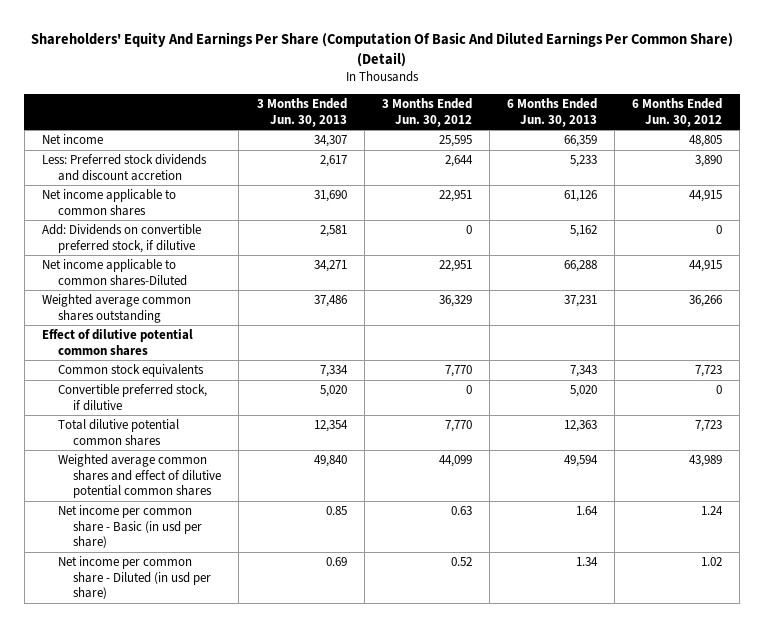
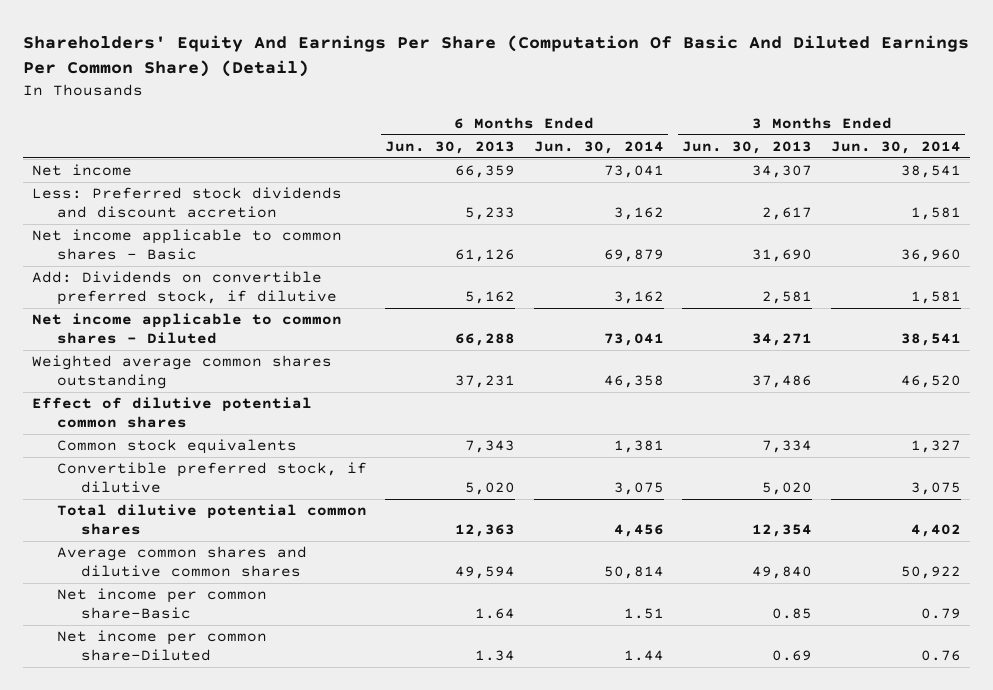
[381,98,472,127] 3 Months Ended Jun. 30, 2012 -> none
[632,98,723,127] 6 Months Ended Jun. 30, 2012 -> none
none -> [533,140,664,154] Jun. 30, 2014
none -> [830,140,961,154] Jun. 30, 2014
[41,188,176,216] Net income applicable to common shares -> [32,229,343,261] Net income applicable to common shares - Basic
[41,258,187,286] Net income applicable to common shares-Diluted -> [32,313,343,345] Net income applicable to common shares - Diluted
[57,453,222,499] Weighted average common shares and effect of dilutive potential common shares -> [56,546,307,578] Average common shares and dilutive common shares
[57,504,203,549] Net income per common share - Basic (in usd per share) -> [56,588,267,620] Net income per common share-Basic
[57,555,212,600] Net income per common share - Diluted (in usd per share) -> [56,630,267,662] Net income per common share-Diluted

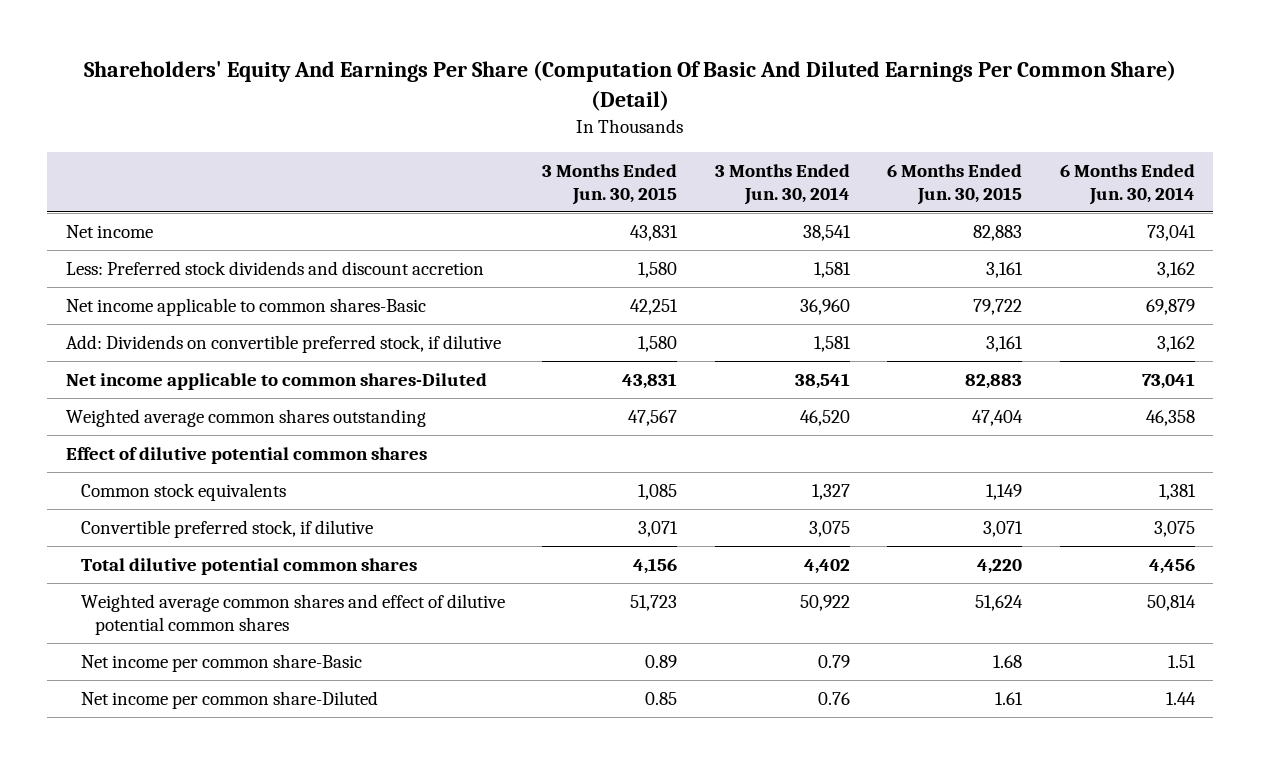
[385,140,516,154] Jun. 30, 2013 -> none
[682,140,813,154] Jun. 30, 2013 -> none
none -> [542,163,678,205] 3 Months Ended Jun. 30, 2015
none -> [887,163,1023,205] 6 Months Ended Jun. 30, 2015
[32,229,343,261] Net income applicable to common shares - Basic -> [66,298,427,317] Net income applicable to common shares-Basic
[32,313,343,345] Net income applicable to common shares - Diluted -> [66,373,488,391] Net income applicable to common shares-Diluted
[56,546,307,578] Average common shares and dilutive common shares -> [80,594,505,635] Weighted average common shares and effect of dilutive potential common shares

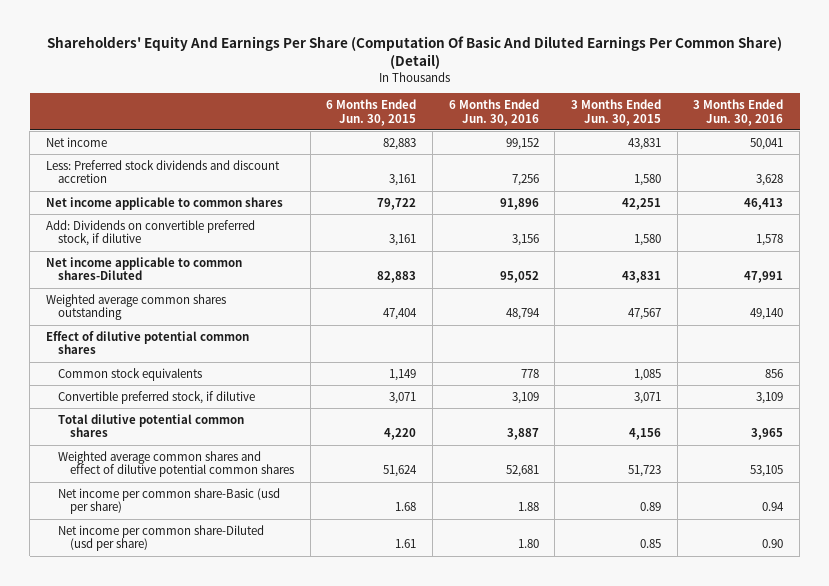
[714,163,850,205] 3 Months Ended Jun. 30, 2014 -> none
[1059,163,1195,205] 6 Months Ended Jun. 30, 2014 -> none
none -> [448,99,539,126] 6 Months Ended Jun. 30, 2016
none -> [693,99,784,126] 3 Months Ended Jun. 30, 2016
[66,298,427,317] Net income applicable to common shares-Basic -> [45,196,283,210] Net income applicable to common shares
[80,654,362,673] Net income per common share-Basic -> [57,487,280,515] Net income per common share-Basic (usd per share)
[80,691,378,710] Net income per common share-Diluted -> [57,524,264,552] Net income per common share-Diluted (usd per share)

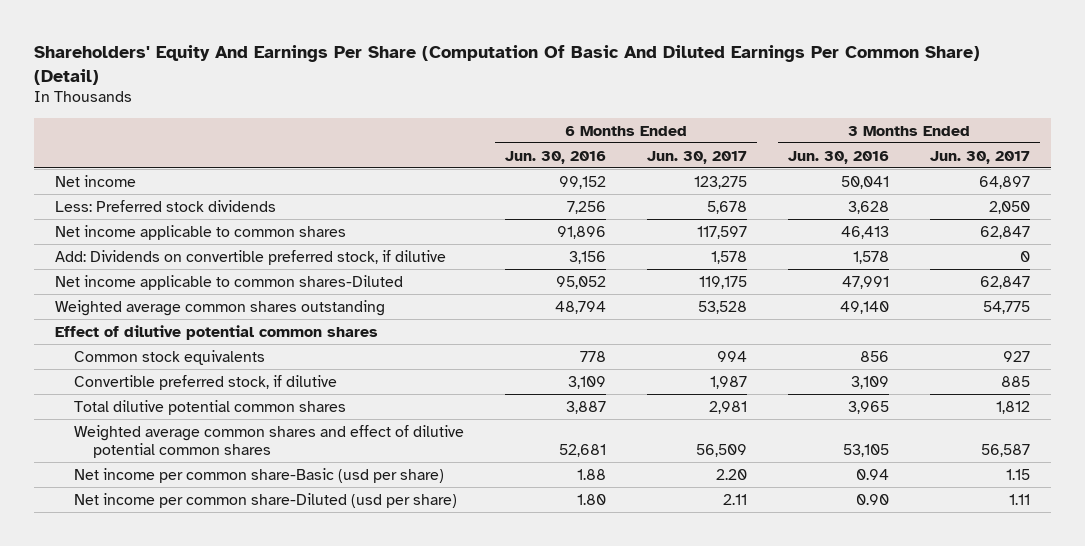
[326,99,417,126] 6 Months Ended Jun. 30, 2015 -> none
[571,99,662,126] 3 Months Ended Jun. 30, 2015 -> none
none -> [646,150,747,164] Jun. 30, 2017
none -> [929,150,1030,164] Jun. 30, 2017
[45,159,280,184] Less: Preferred stock dividends and discount accretion -> [54,199,276,212] Less: Preferred stock dividends

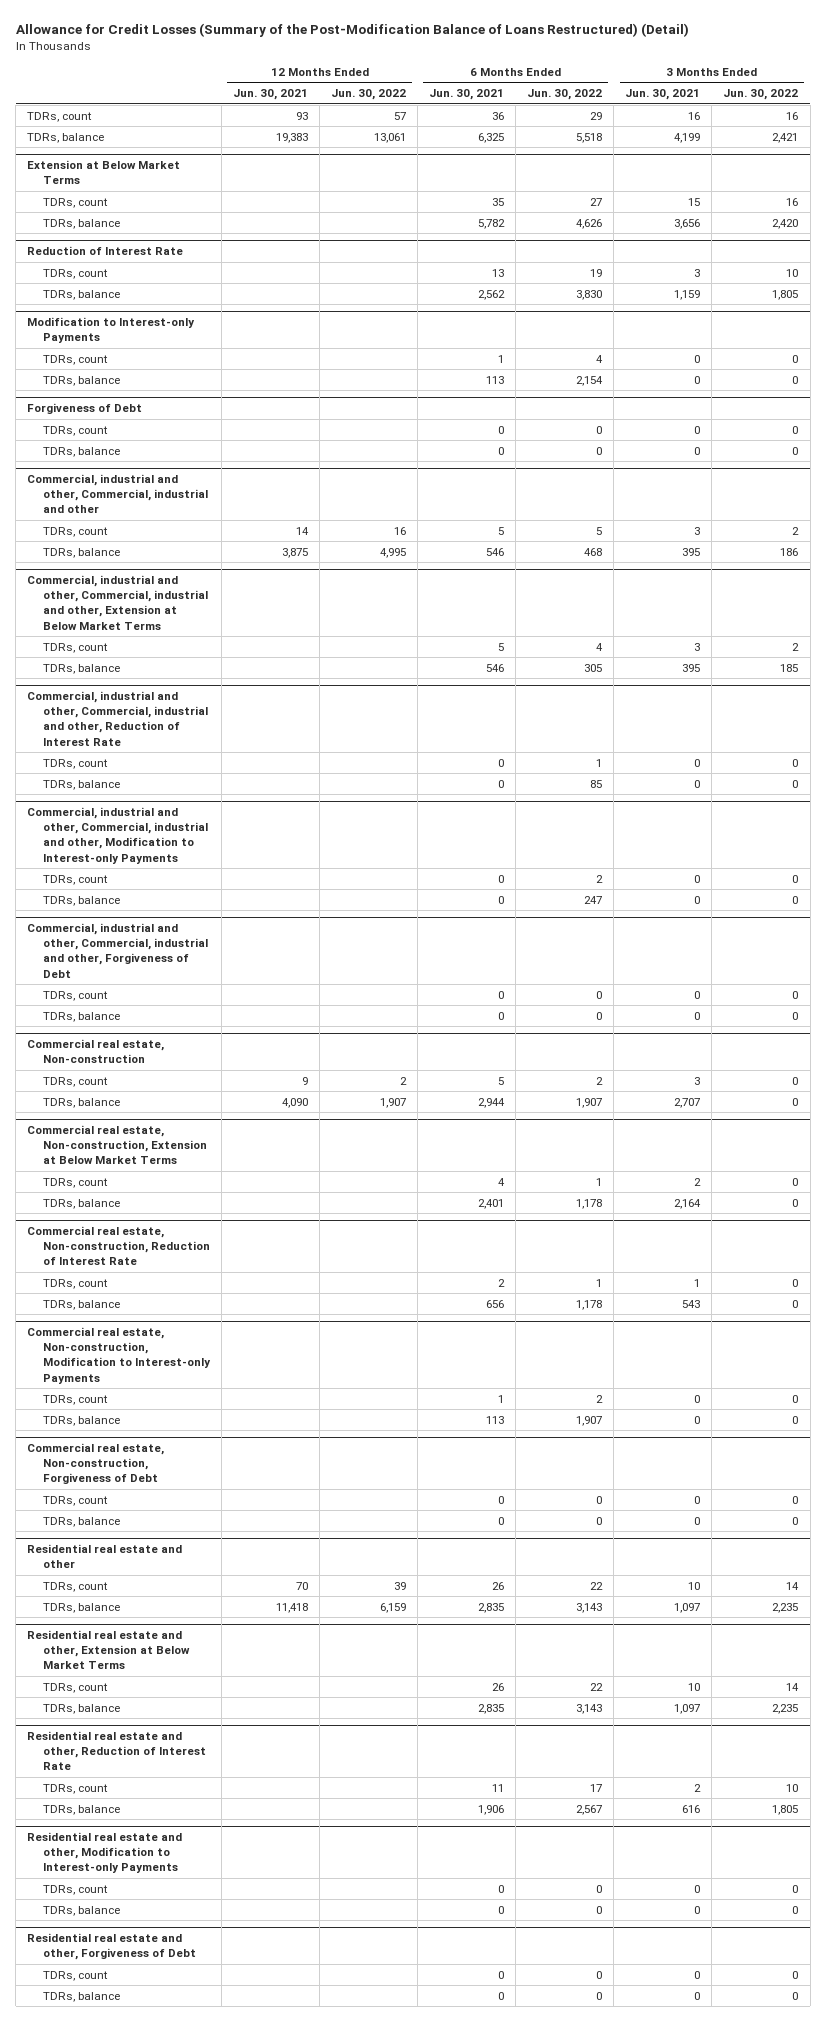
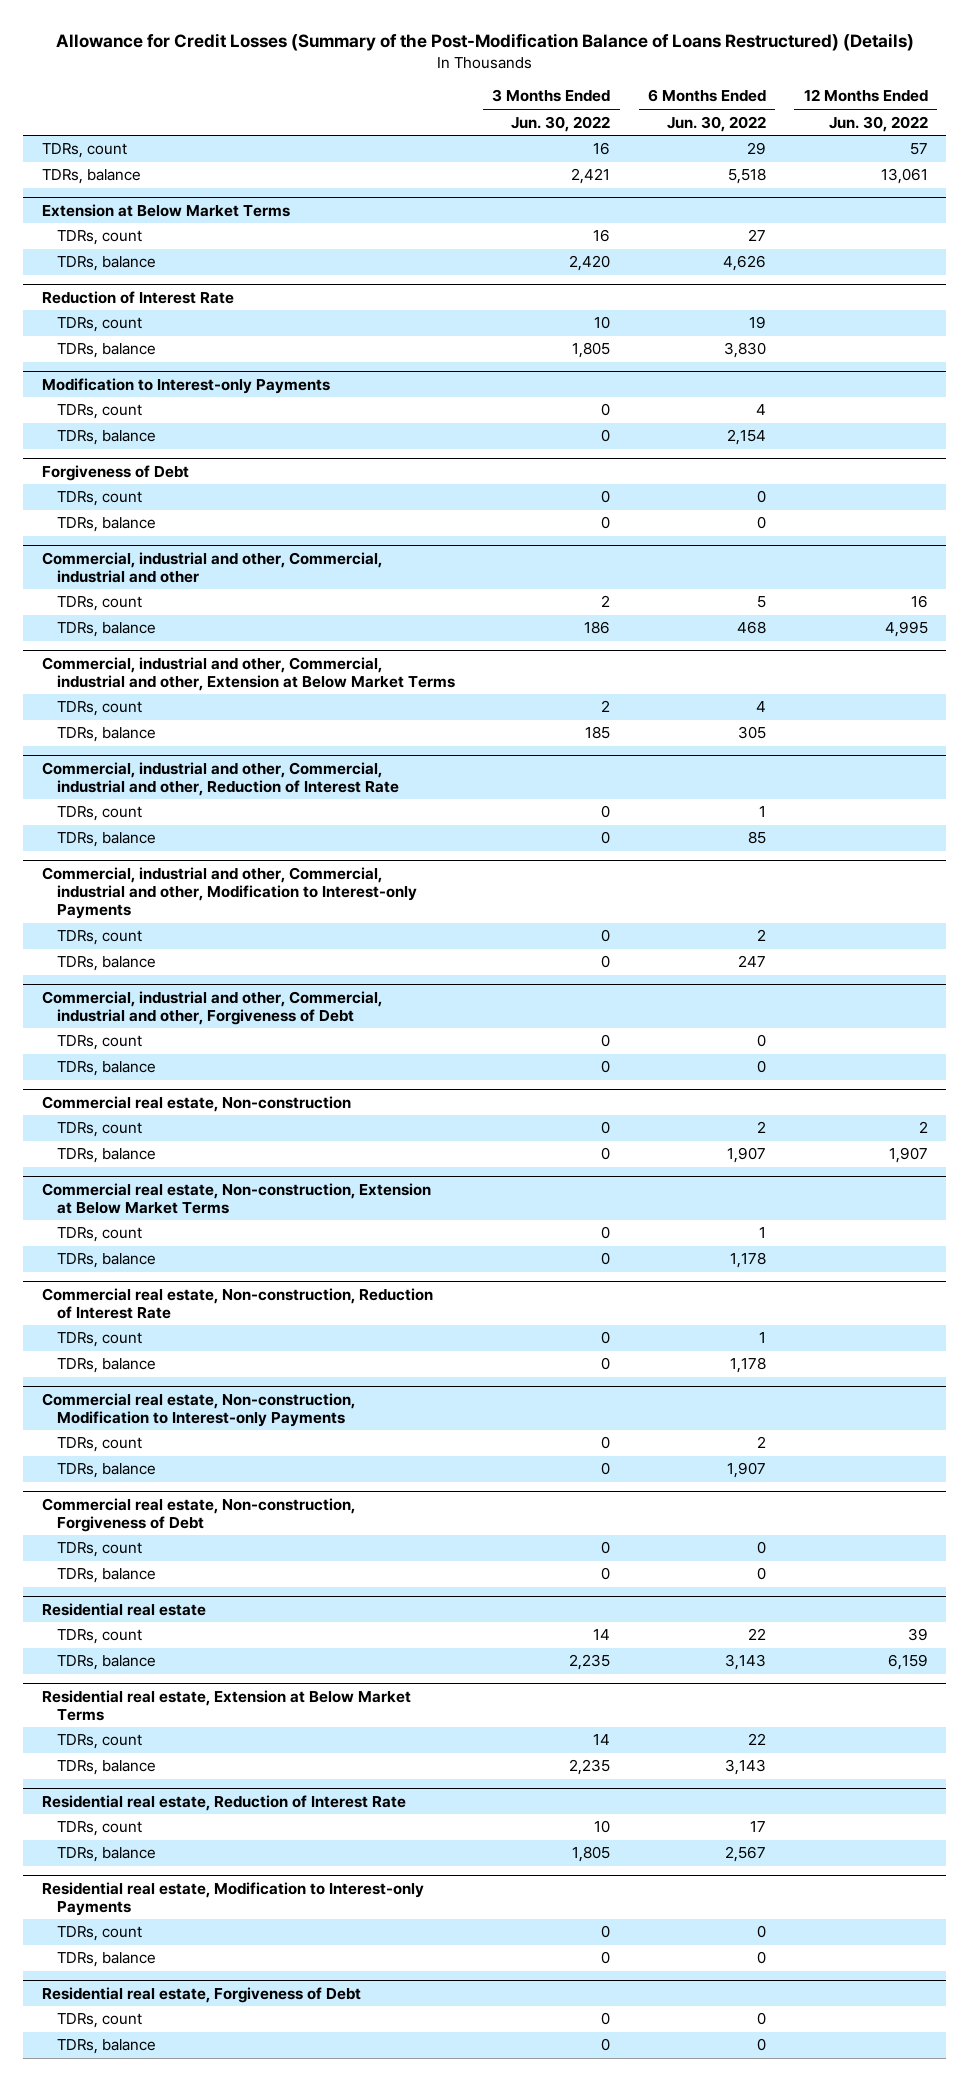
[15,22,689,37] Allowance for Credit Losses (Summary of the Post-Modification Balance of Loans Restructured) (Detail) -> [55,33,914,52] Allowance for Credit Losses (Summary of the Post-Modification Balance of Loans Restructured) (Details)
[232,89,308,101] Jun. 30, 2021 -> none
[429,89,505,101] Jun. 30, 2021 -> none
[625,89,701,101] Jun. 30, 2021 -> none
[27,1544,183,1569] Residential real estate and other -> [42,1602,207,1616] Residential real estate
[27,1630,190,1670] Residential real estate and other, Extension at Below Market Terms -> [42,1689,412,1721] Residential real estate, Extension at Below Market Terms
[27,1731,206,1771] Residential real estate and other, Reduction of Interest Rate -> [42,1794,407,1811] Residential real estate, Reduction of Interest Rate
[27,1832,183,1874] Residential real estate and other, Modification to Interest-only Payments -> [42,1881,425,1916] Residential real estate, Modification to Interest-only Payments
[27,1933,196,1961] Residential real estate and other, Forgiveness of Debt -> [42,1986,362,2003] Residential real estate, Forgiveness of Debt

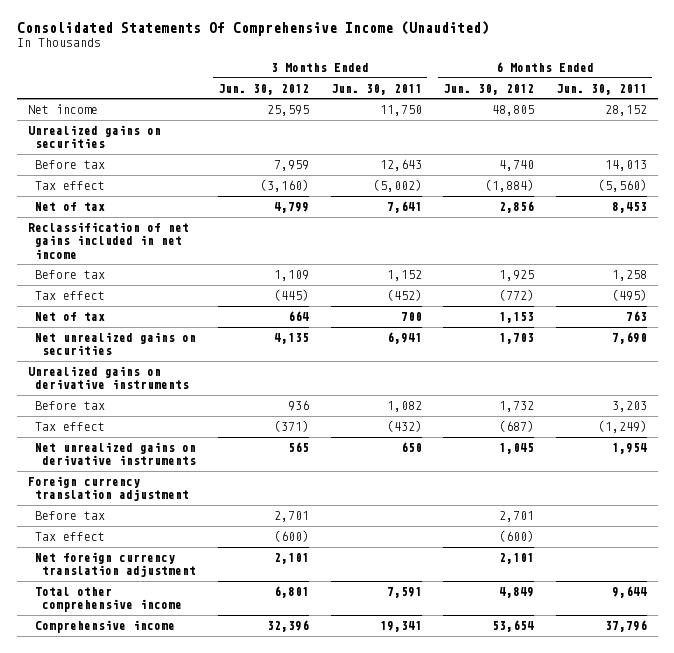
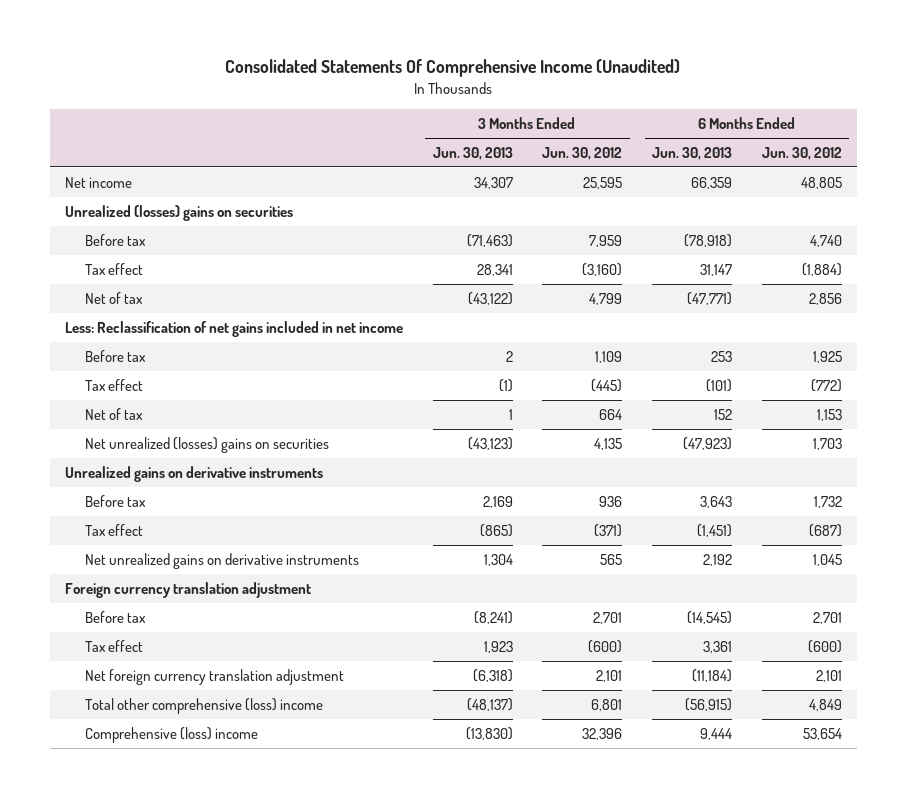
[330,83,422,95] Jun. 30, 2011 -> none
[555,83,647,95] Jun. 30, 2011 -> none
none -> [432,146,513,160] Jun. 30, 2013
none -> [652,146,733,160] Jun. 30, 2013
[27,125,161,149] Unrealized gains on securities -> [64,204,293,221] Unrealized (losses) gains on securities
[27,222,189,259] Reclassification of net gains included in net income -> [64,320,403,337] Less: Reclassification of net gains included in net income
[35,332,197,356] Net unrealized gains on securities -> [85,436,330,453] Net unrealized (losses) gains on securities
[35,587,183,613] Total other comprehensive income -> [85,697,324,714] Total other comprehensive (loss) income
[35,620,176,634] Comprehensive income -> [85,726,259,743] Comprehensive (loss) income

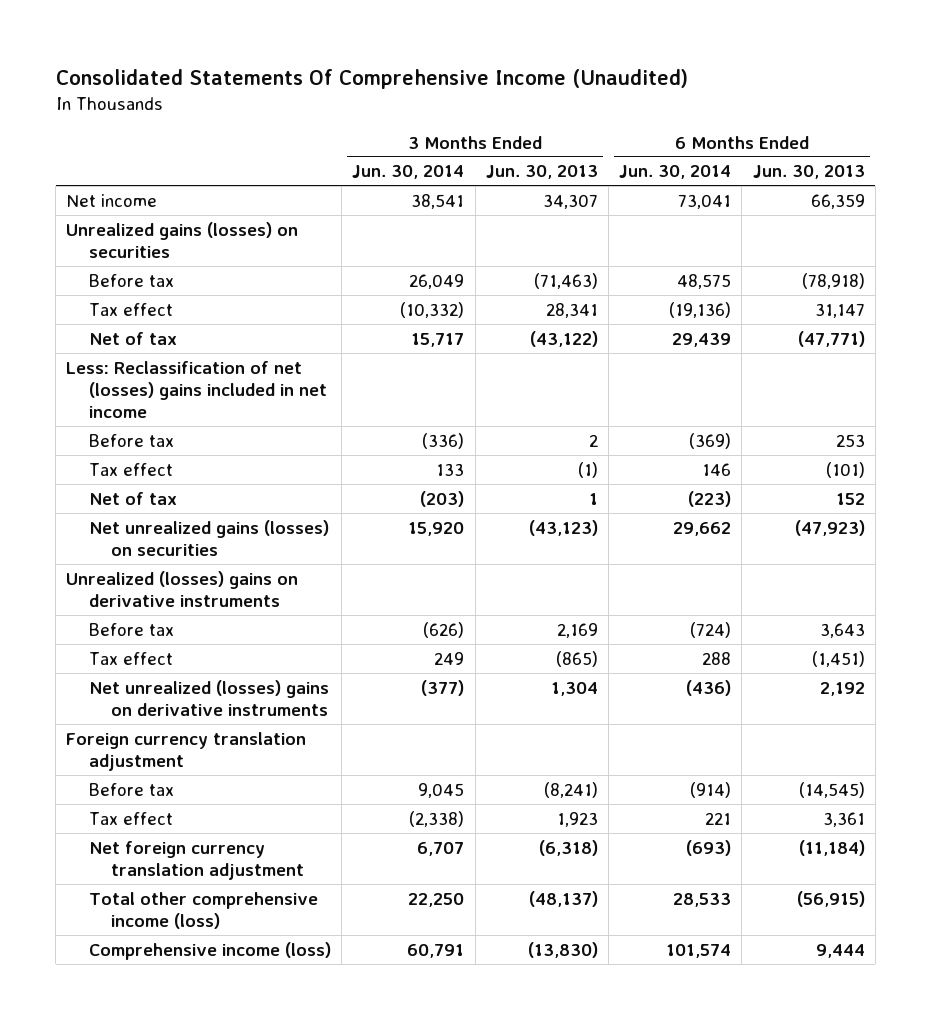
[542,146,623,160] Jun. 30, 2012 -> none
[761,146,842,160] Jun. 30, 2012 -> none
none -> [352,165,465,180] Jun. 30, 2014
none -> [619,165,732,180] Jun. 30, 2014
[64,204,293,221] Unrealized (losses) gains on securities -> [66,221,299,258] Unrealized gains (losses) on securities
[64,320,403,337] Less: Reclassification of net gains included in net income -> [66,360,327,419] Less: Reclassification of net (losses) gains included in net income
[85,436,330,453] Net unrealized (losses) gains on securities -> [88,519,329,556] Net unrealized gains (losses) on securities
[64,465,323,482] Unrealized gains on derivative instruments -> [66,570,299,607] Unrealized (losses) gains on derivative instruments
[85,552,360,569] Net unrealized gains on derivative instruments -> [88,679,329,716] Net unrealized (losses) gains on derivative instruments
[85,697,324,714] Total other comprehensive (loss) income -> [88,891,318,929] Total other comprehensive income (loss)
[85,726,259,743] Comprehensive (loss) income -> [88,941,331,960] Comprehensive income (loss)

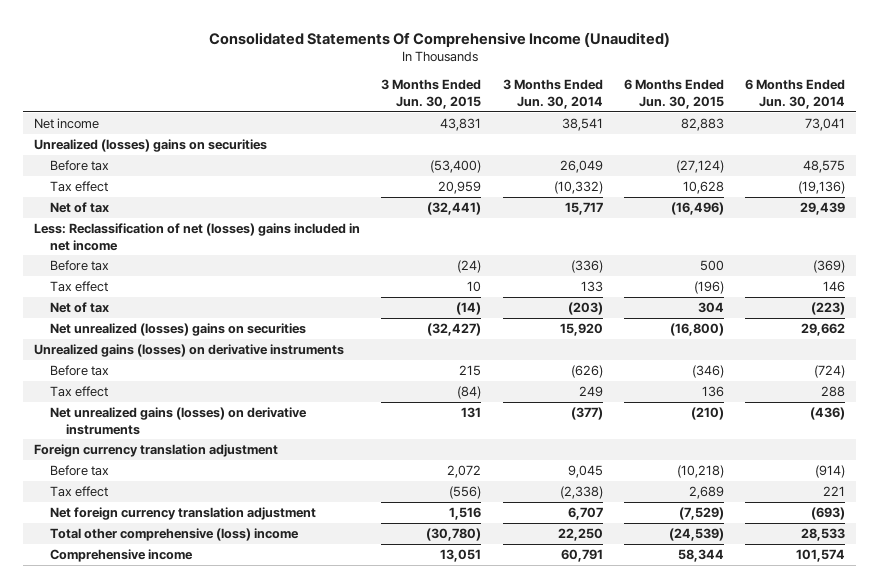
[485,165,598,180] Jun. 30, 2013 -> none
[752,165,865,180] Jun. 30, 2013 -> none
none -> [381,79,482,110] 3 Months Ended Jun. 30, 2015
none -> [623,79,724,110] 6 Months Ended Jun. 30, 2015
[66,221,299,258] Unrealized gains (losses) on securities -> [34,138,268,152] Unrealized (losses) gains on securities
[88,519,329,556] Net unrealized gains (losses) on securities -> [49,322,306,336] Net unrealized (losses) gains on securities
[66,570,299,607] Unrealized (losses) gains on derivative instruments -> [34,343,345,357] Unrealized gains (losses) on derivative instruments
[88,679,329,716] Net unrealized (losses) gains on derivative instruments -> [49,406,307,435] Net unrealized gains (losses) on derivative instruments
[88,891,318,929] Total other comprehensive income (loss) -> [49,527,299,541] Total other comprehensive (loss) income
[88,941,331,960] Comprehensive income (loss) -> [49,548,193,562] Comprehensive income

